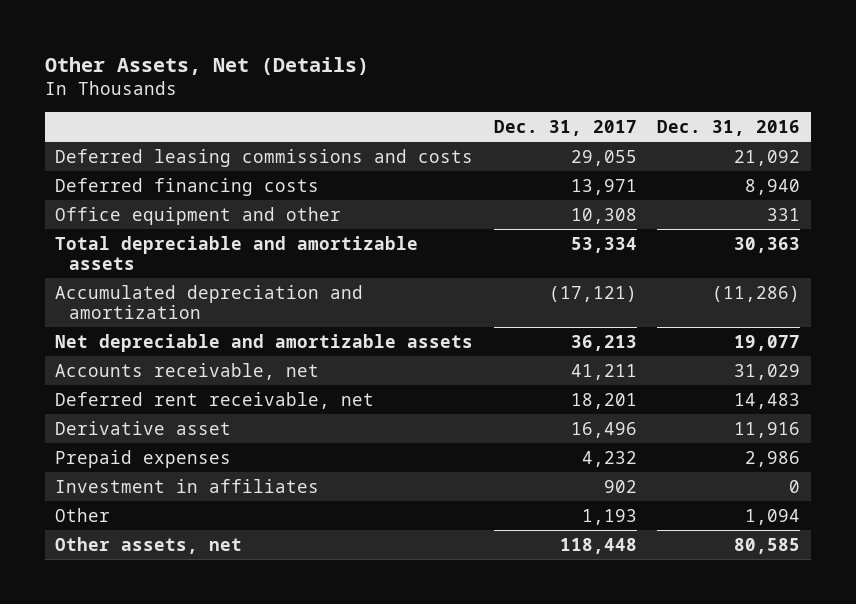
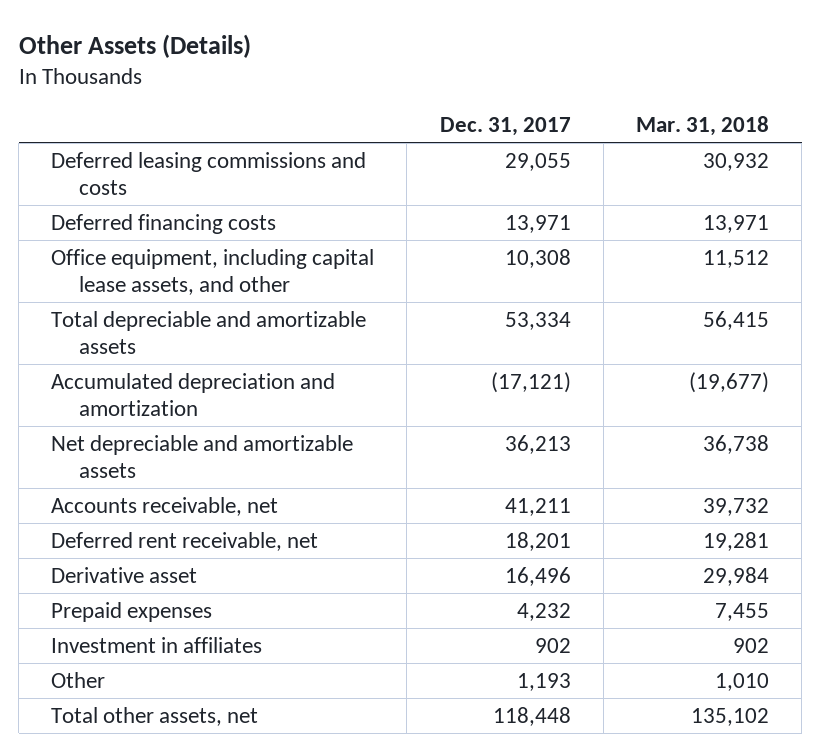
[44,56,369,75] Other Assets, Net (Details) -> [18,33,251,58] Other Assets (Details)
[657,120,801,137] Dec. 31, 2016 -> none
none -> [635,115,769,136] Mar. 31, 2018
[55,206,342,225] Office equipment and other -> [51,248,375,296] Office equipment, including capital lease assets, and other
[55,536,243,554] Other assets, net -> [51,706,259,726] Total other assets, net

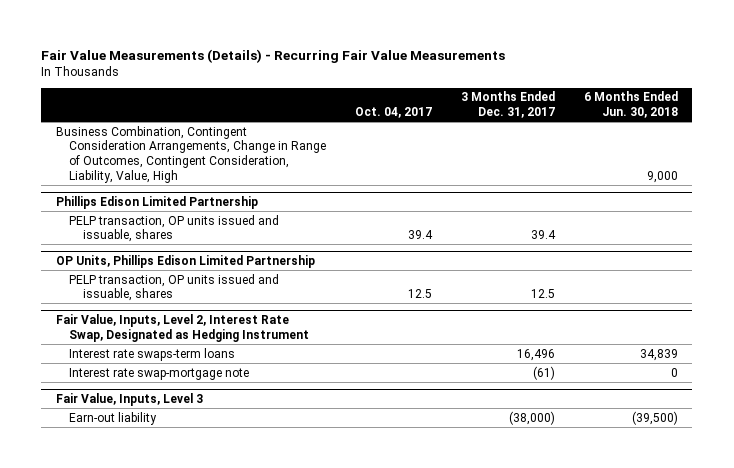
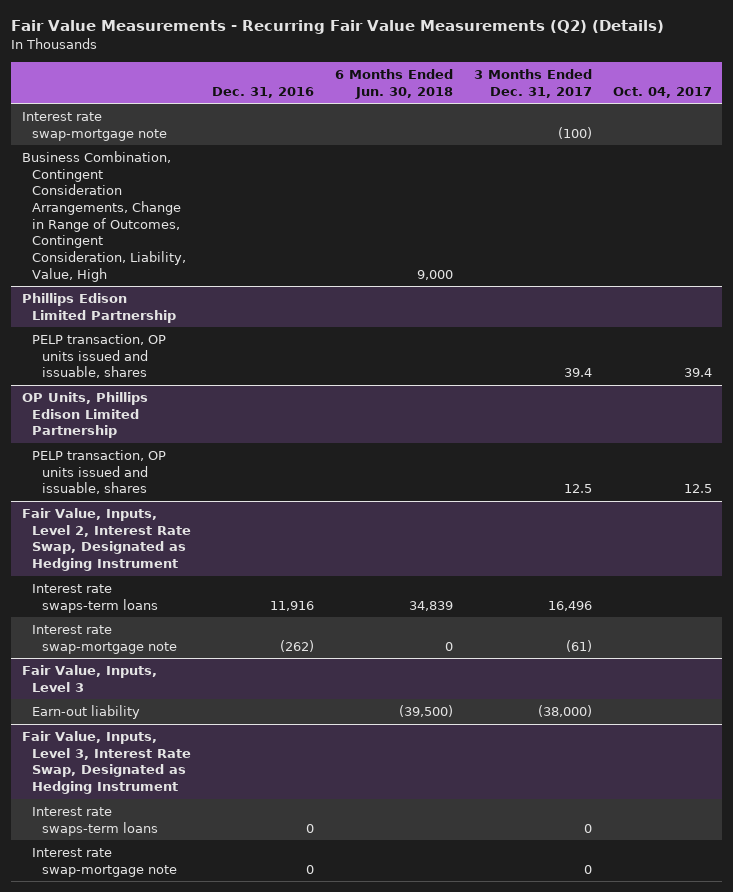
[41,48,506,63] Fair Value Measurements (Details) - Recurring Fair Value Measurements -> [11,20,665,35] Fair Value Measurements - Recurring Fair Value Measurements (Q2) (Details)
none -> [211,86,314,98] Dec. 31, 2016
none -> [21,112,168,141] Interest rate swap-mortgage note
none -> [21,731,192,795] Fair Value, Inputs, Level 3, Interest Rate Swap, Designated as Hedging Instrument
none -> [32,807,159,836] Interest rate swaps-term loans
none -> [32,848,178,877] Interest rate swap-mortgage note

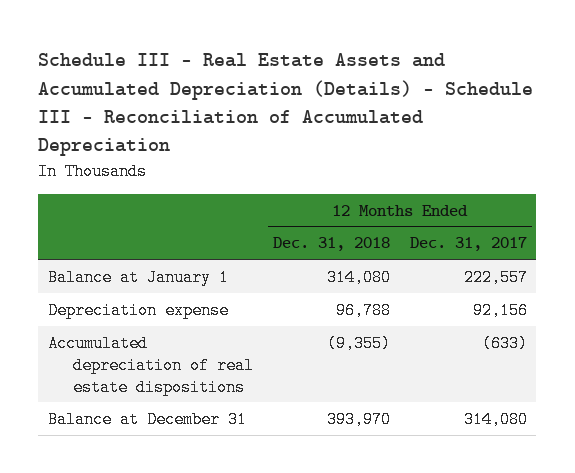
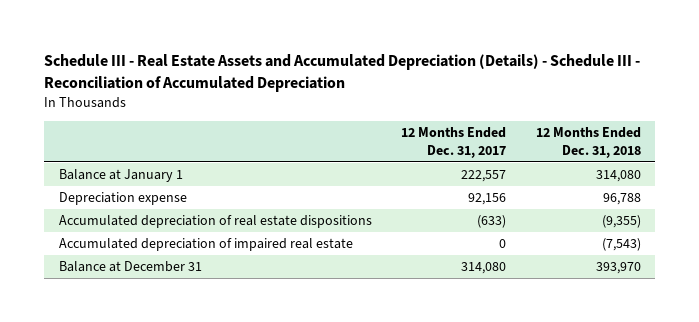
none -> [58,238,353,252] Accumulated depreciation of impaired real estate

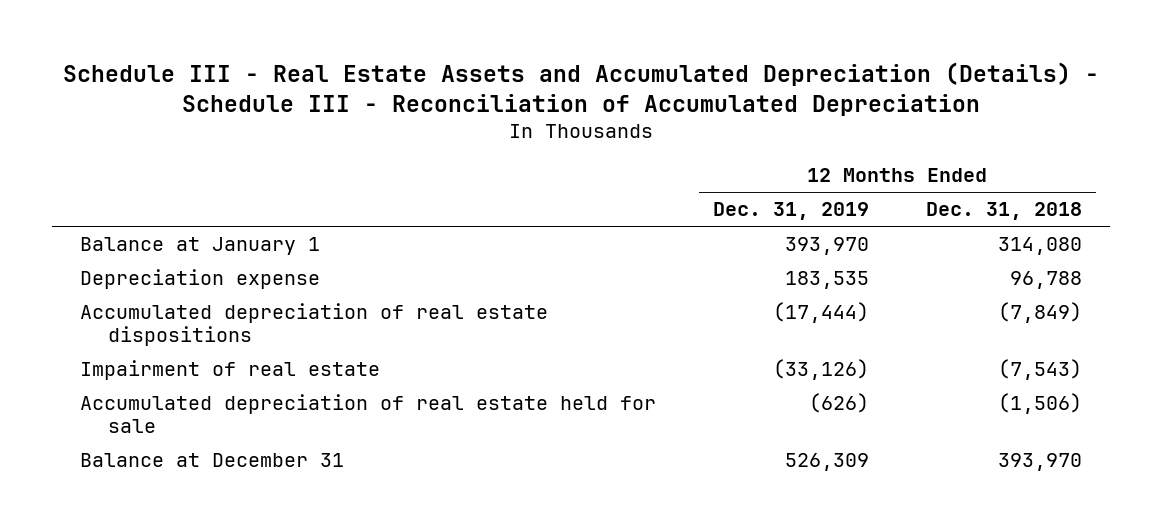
[401,127,507,158] 12 Months Ended Dec. 31, 2017 -> none
none -> [712,202,869,221] Dec. 31, 2019
[601,215,641,229] (9,355) -> [997,302,1082,324] (7,849)
none -> [80,360,381,381] Impairment of real estate
[58,238,353,252] Accumulated depreciation of impaired real estate -> [80,394,657,433] Accumulated depreciation of real estate held for sale
[601,238,641,252] (7,543) -> [997,393,1082,415] (1,506)

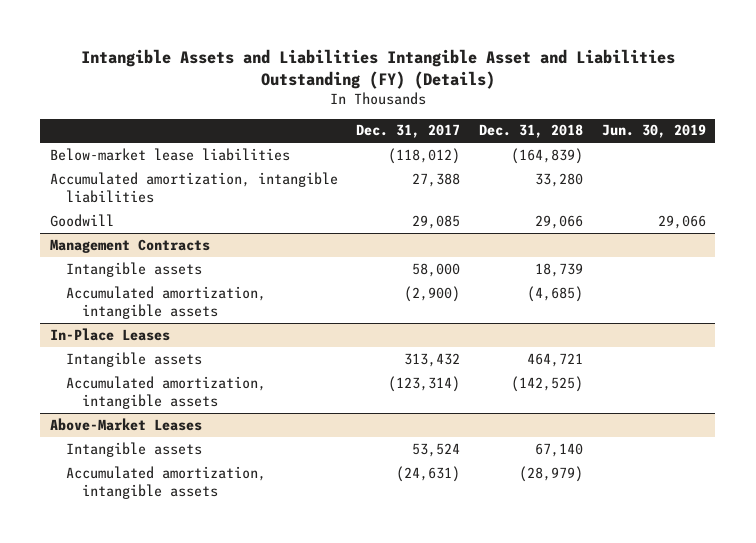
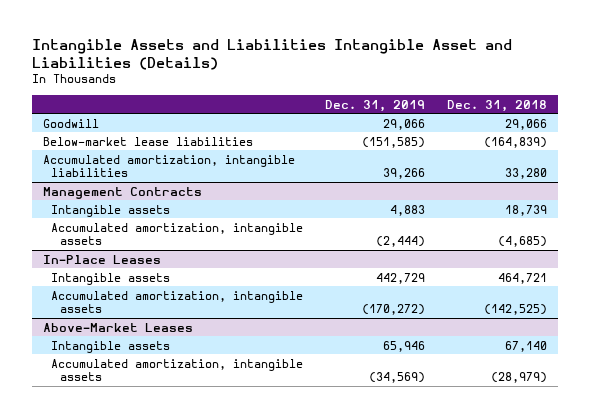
[80,48,675,89] Intangible Assets and Liabilities Intangible Asset and Liabilities Outstanding (FY) (Details) -> [31,38,512,70] Intangible Assets and Liabilities Intangible Asset and Liabilities (Details)
[356,124,461,139] Dec. 31, 2017 -> none
[601,124,706,139] Jun. 30, 2019 -> none
none -> [325,99,426,112] Dec. 31, 2019
[49,213,114,227] Goodwill -> [42,118,99,128] Goodwill

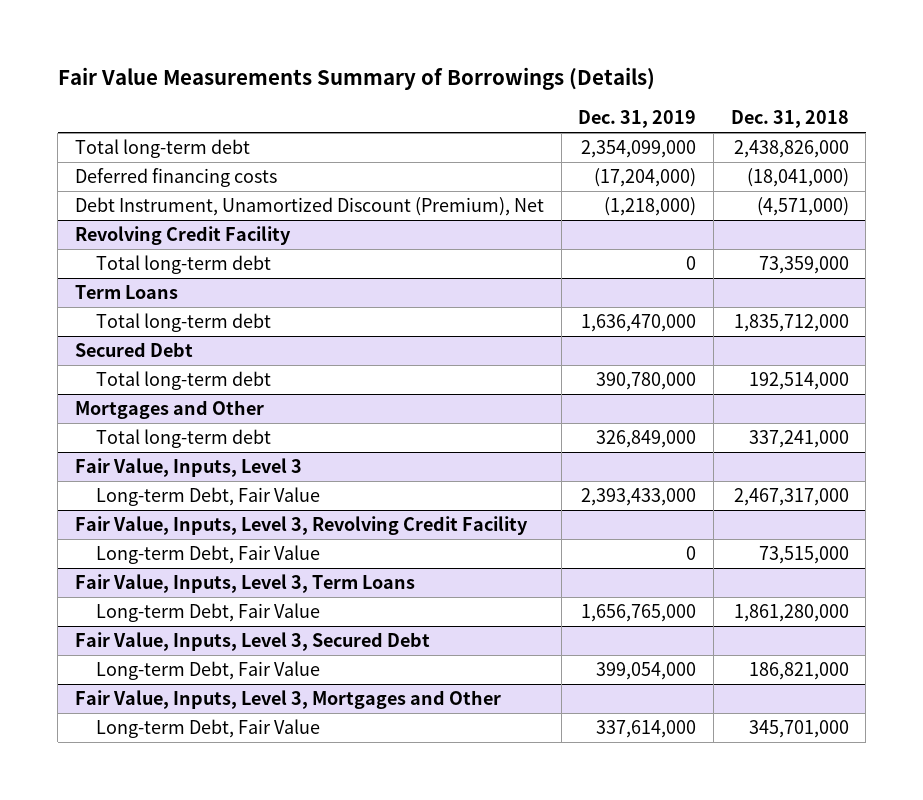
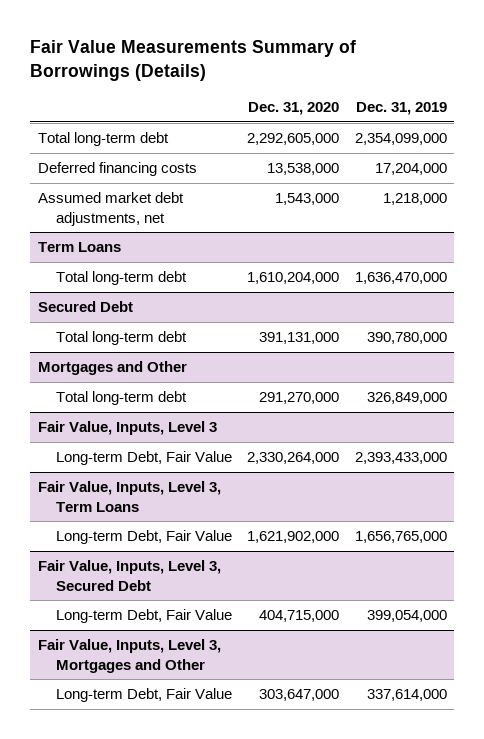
[730,110,849,129] Dec. 31, 2018 -> none
none -> [248,101,340,115] Dec. 31, 2020
[74,225,291,245] Revolving Credit Facility -> none
[95,254,271,274] Total long-term debt -> none
[594,167,697,187] (17,204,000) -> [374,163,447,176] 17,204,000
[74,196,544,216] Debt Instrument, Unamortized Discount (Premium), Net -> [37,192,184,226] Assumed market debt adjustments, net
[604,196,697,216] (1,218,000) -> [382,193,447,206] 1,218,000
[74,515,528,535] Fair Value, Inputs, Level 3, Revolving Credit Facility -> none
[95,544,320,564] Long-term Debt, Fair Value -> none

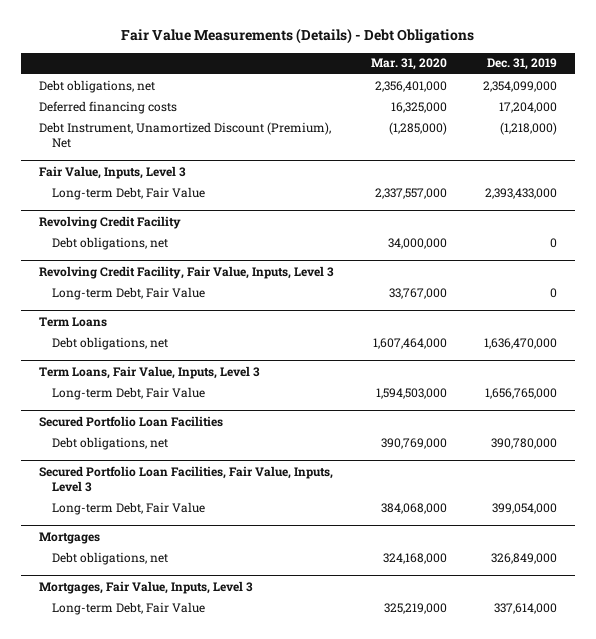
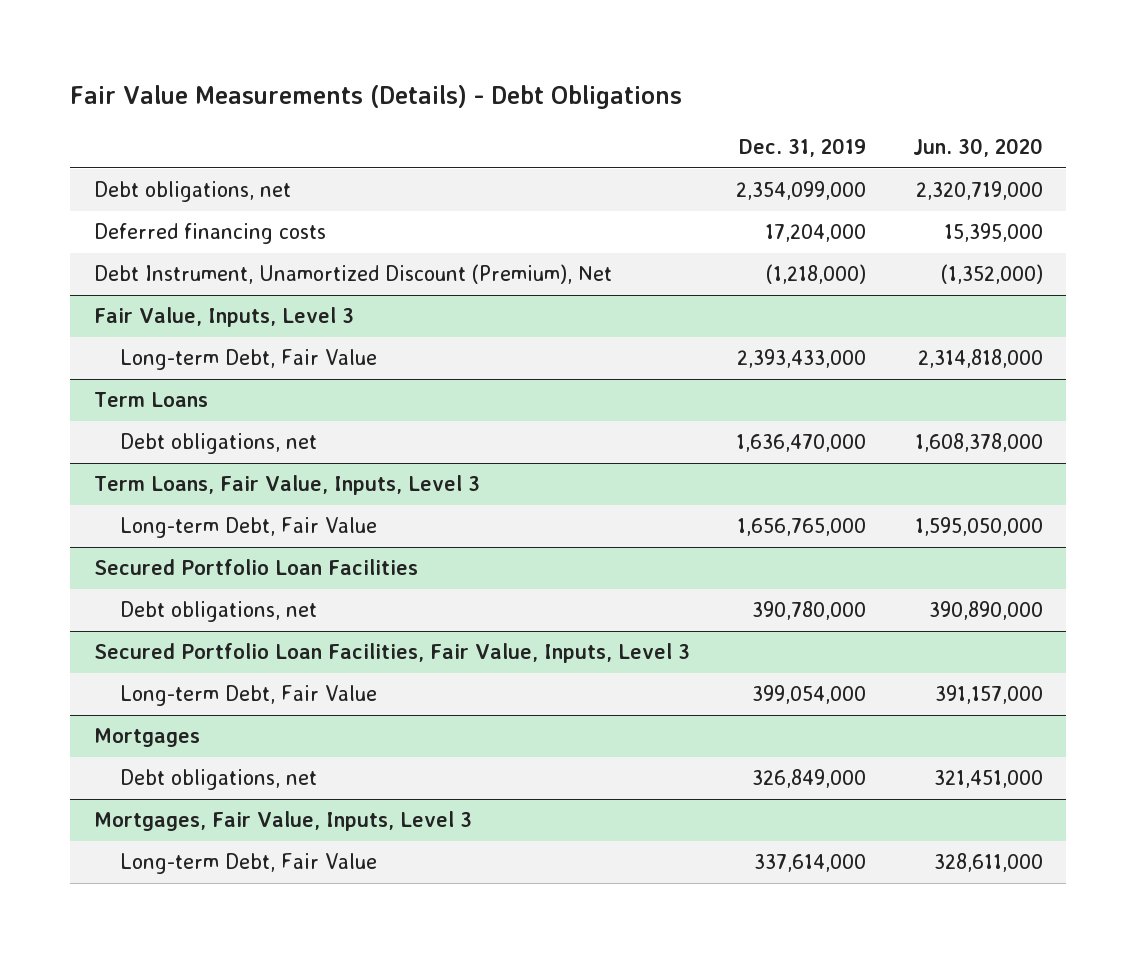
[370,58,447,71] Mar. 31, 2020 -> none
none -> [912,137,1043,157] Jun. 30, 2020
[39,215,182,229] Revolving Credit Facility -> none
[51,236,168,250] Debt obligations, net -> none
[39,265,335,279] Revolving Credit Facility, Fair Value, Inputs, Level 3 -> none
[51,286,205,300] Long-term Debt, Fair Value -> none

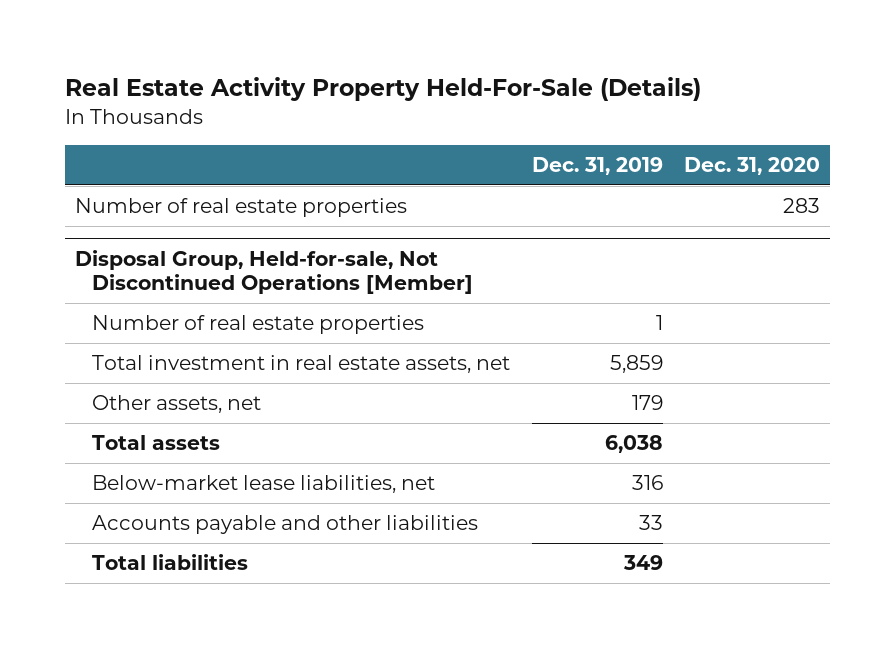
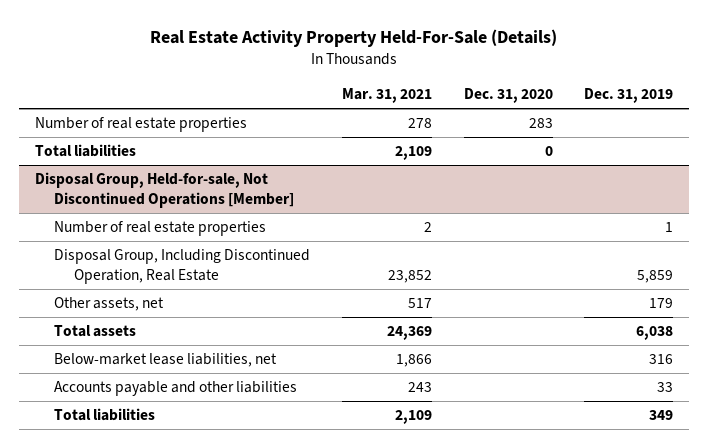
none -> [342,88,433,104] Mar. 31, 2021
none -> [34,144,136,158] Total liabilities
[92,355,511,374] Total investment in real estate assets, net -> [54,249,311,285] Disposal Group, Including Discontinued Operation, Real Estate

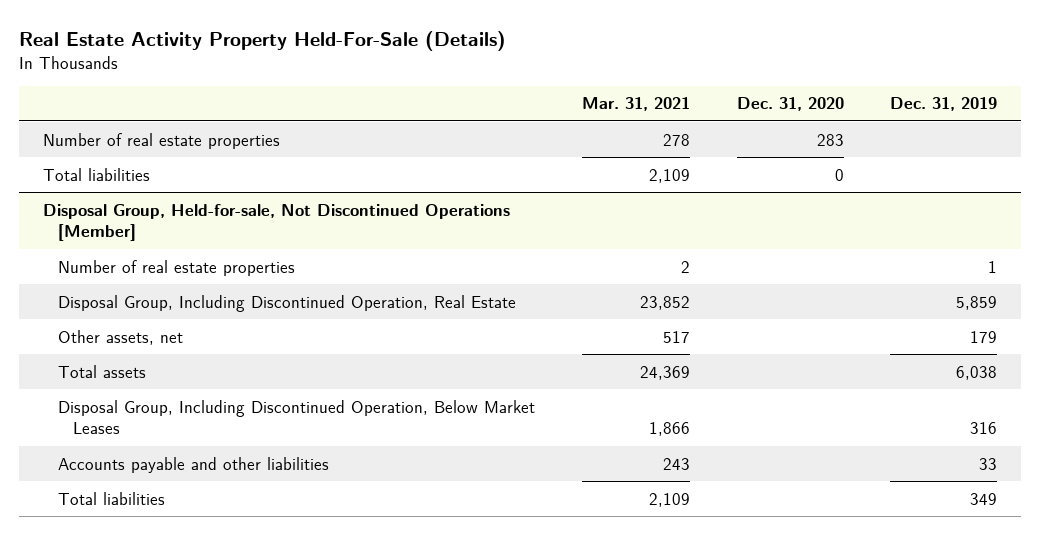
[54,353,278,368] Below-market lease liabilities, net -> [57,399,535,435] Disposal Group, Including Discontinued Operation, Below Market Leases

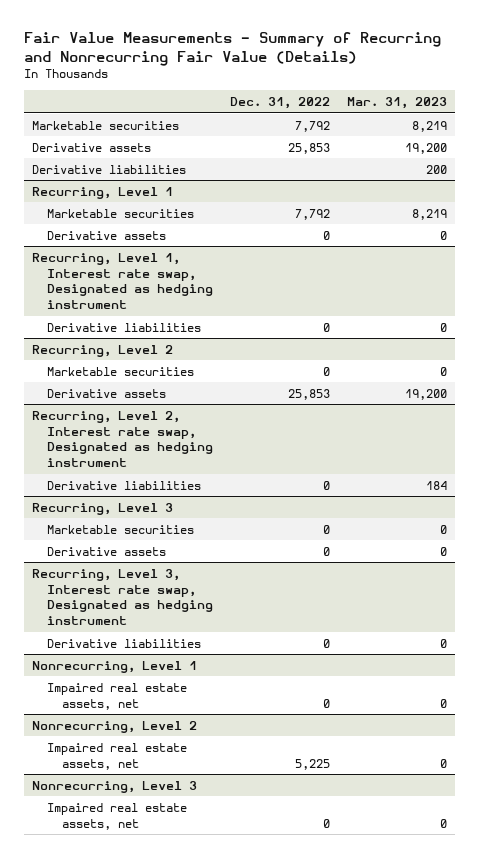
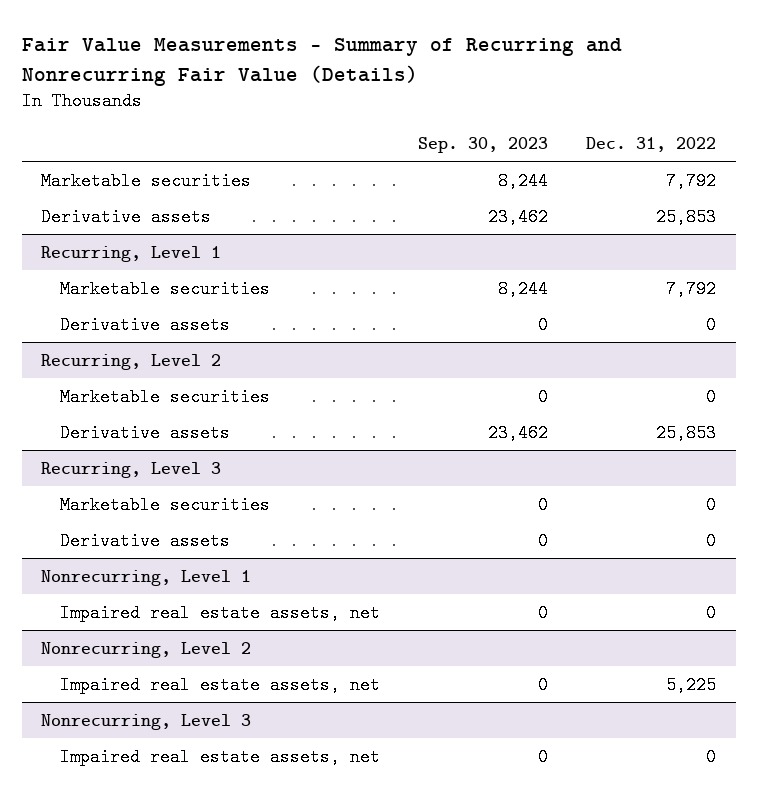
[346,97,447,110] Mar. 31, 2023 -> none
none -> [418,136,549,153] Sep. 30, 2023
[32,164,187,174] Derivative liabilities -> none
[32,252,214,310] Recurring, Level 1, Interest rate swap, Designated as hedging instrument -> none
[47,322,202,332] Derivative liabilities -> none
[32,410,214,468] Recurring, Level 2, Interest rate swap, Designated as hedging instrument -> none
[47,480,202,490] Derivative liabilities -> none
[32,568,214,626] Recurring, Level 3, Interest rate swap, Designated as hedging instrument -> none
[47,638,202,648] Derivative liabilities -> none

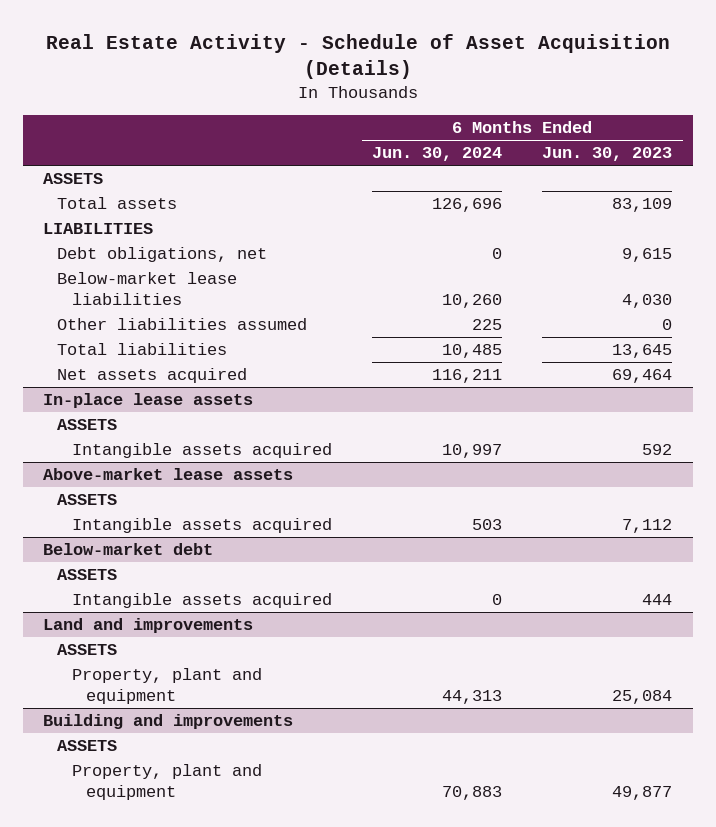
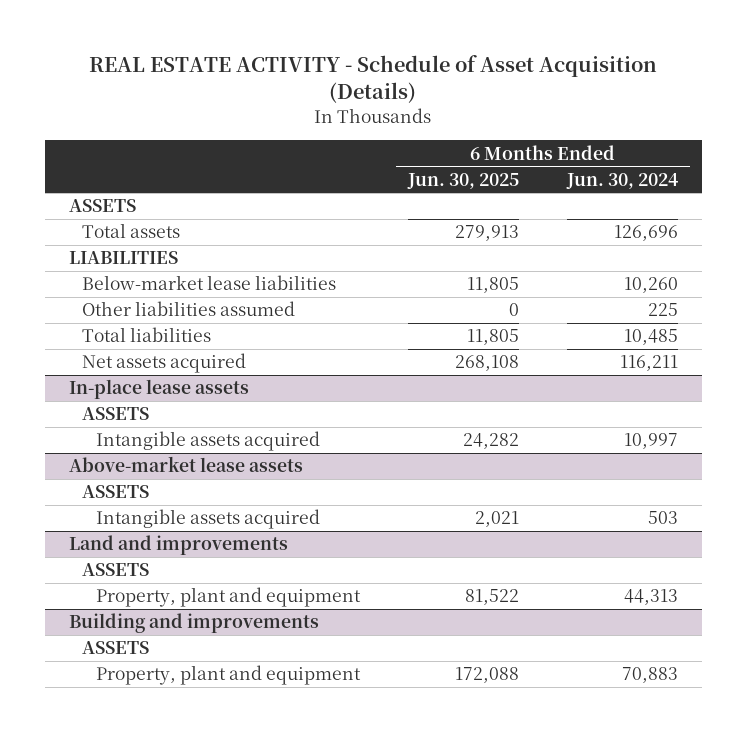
[45,34,670,80] Real Estate Activity - Schedule of Asset Acquisition (Details) -> [89,55,658,104] REAL ESTATE ACTIVITY - Schedule of Asset Acquisition (Details)
[542,147,673,162] Jun. 30, 2023 -> none
none -> [406,172,519,189] Jun. 30, 2025
[57,247,268,263] Debt obligations, net -> none
[43,543,214,556] Below-market debt -> none
[57,569,118,581] ASSETS -> none
[71,593,332,609] Intangible assets acquired -> none

